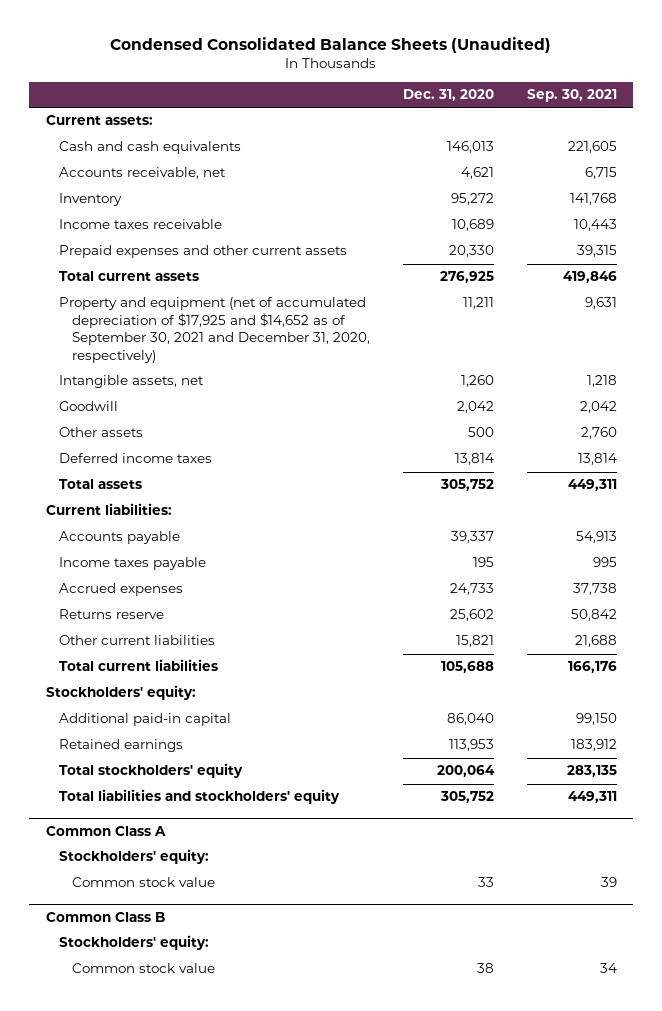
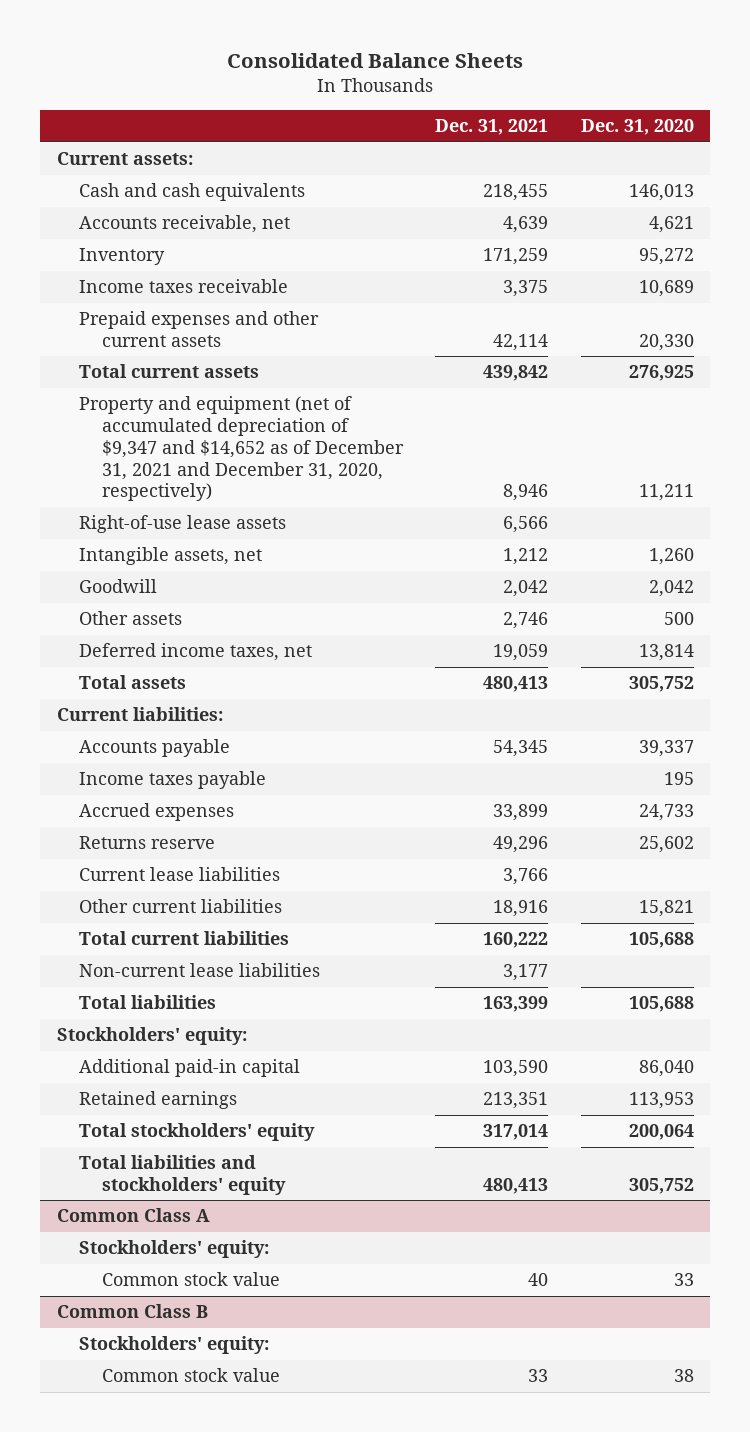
[110,37,552,54] Condensed Consolidated Balance Sheets (Unaudited) -> [227,53,524,69] Consolidated Balance Sheets
[526,89,617,103] Sep. 30, 2021 -> none
none -> [435,119,549,136] Dec. 31, 2021
[59,297,371,363] Property and equipment (net of accumulated depreciation of $17,925 and $14,652 as of September 30, 2021 and December 31, 2020, respectively) -> [79,396,405,502] Property and equipment (net of accumulated depreciation of $9,347 and $14,652 as of December 31, 2021 and December 31, 2020, respectively)
none -> [79,515,287,534] Right-of-use lease assets
[59,453,213,464] Deferred income taxes -> [79,643,313,662] Deferred income taxes, net
none -> [79,867,281,882] Current lease liabilities
none -> [79,963,321,978] Non-current lease liabilities
none -> [79,995,217,1010] Total liabilities

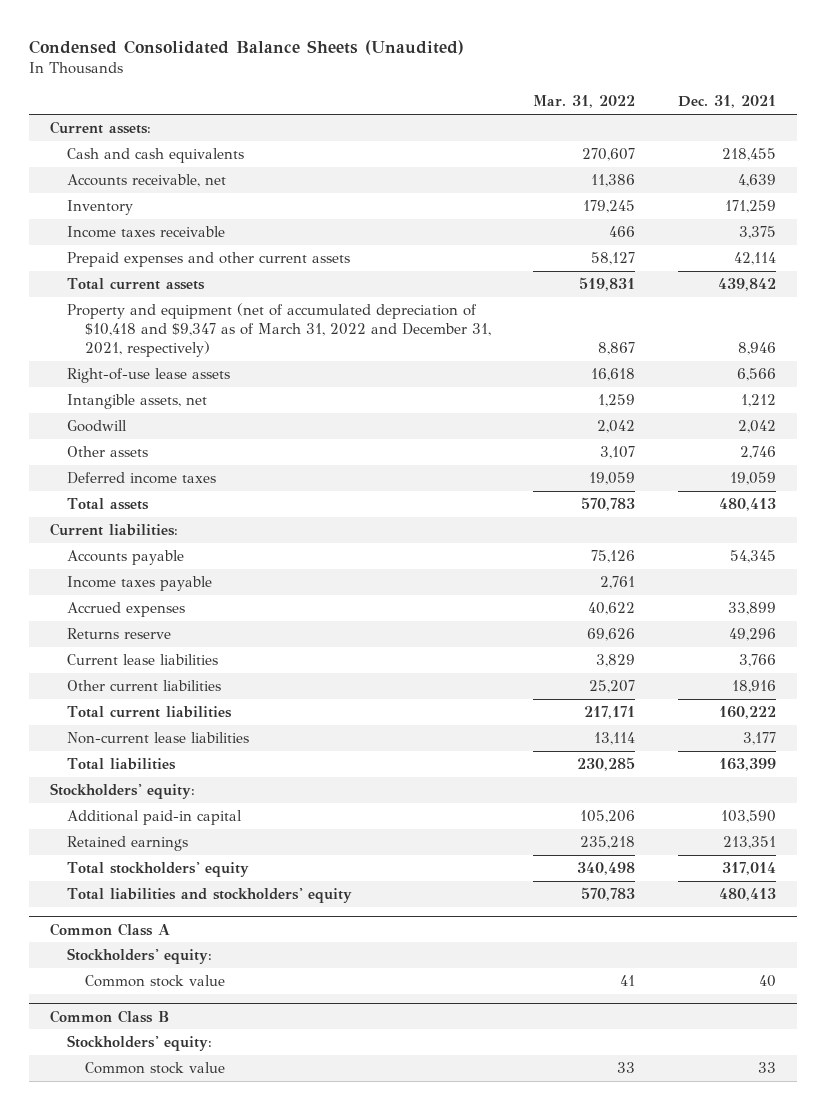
[227,53,524,69] Consolidated Balance Sheets -> [28,39,464,55] Condensed Consolidated Balance Sheets (Unaudited)
[580,119,694,136] Dec. 31, 2020 -> none
none -> [533,95,636,109] Mar. 31, 2022
[79,396,405,502] Property and equipment (net of accumulated depreciation of $9,347 and $14,652 as of December 31, 2021 and December 31, 2020, respectively) -> [67,303,491,358] Property and equipment (net of accumulated depreciation of $10,418 and $9,347 as of March 31, 2022 and December 31, 2021, respectively)
[79,643,313,662] Deferred income taxes, net -> [67,472,217,485] Deferred income taxes

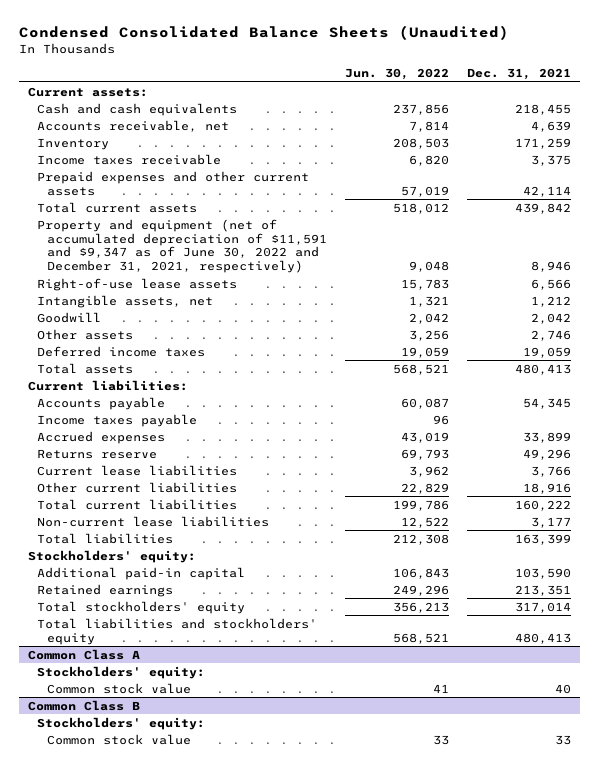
[533,95,636,109] Mar. 31, 2022 -> none
none -> [344,68,449,81] Jun. 30, 2022
[67,303,491,358] Property and equipment (net of accumulated depreciation of $10,418 and $9,347 as of March 31, 2022 and December 31, 2021, respectively) -> [37,218,327,274] Property and equipment (net of accumulated depreciation of $11,591 and $9,347 as of June 30, 2022 and December 31, 2021, respectively)

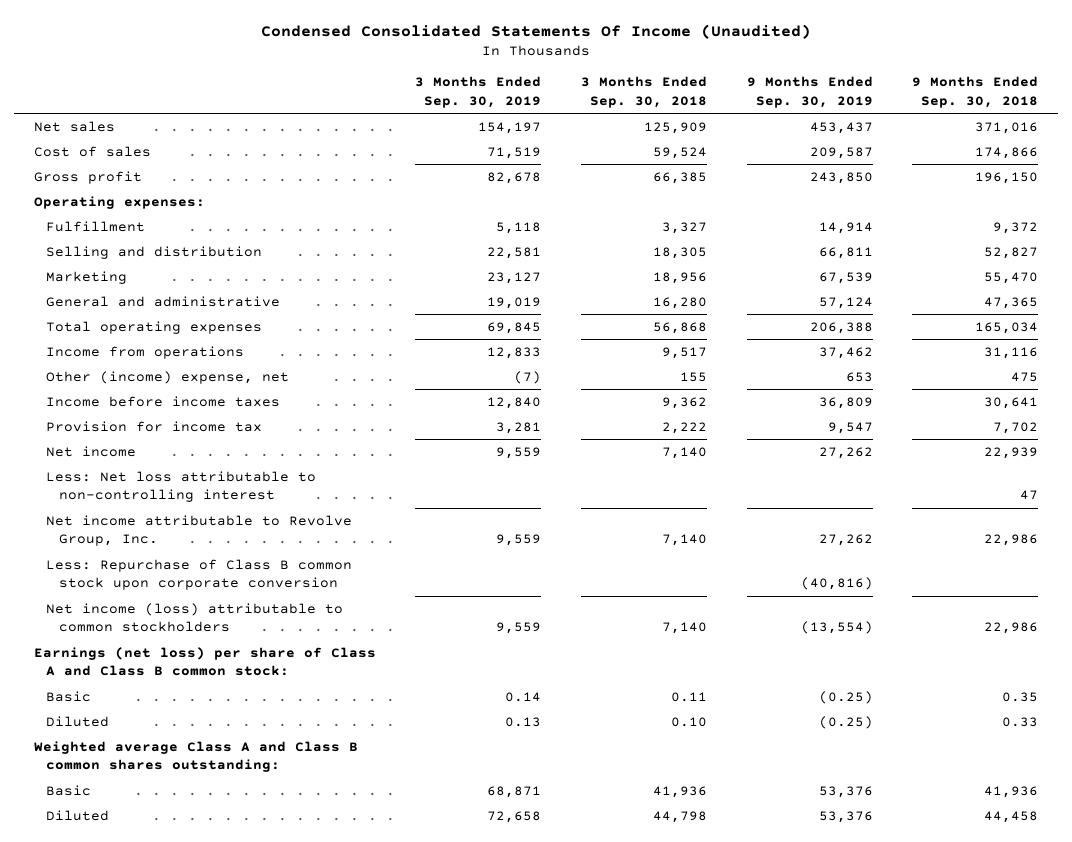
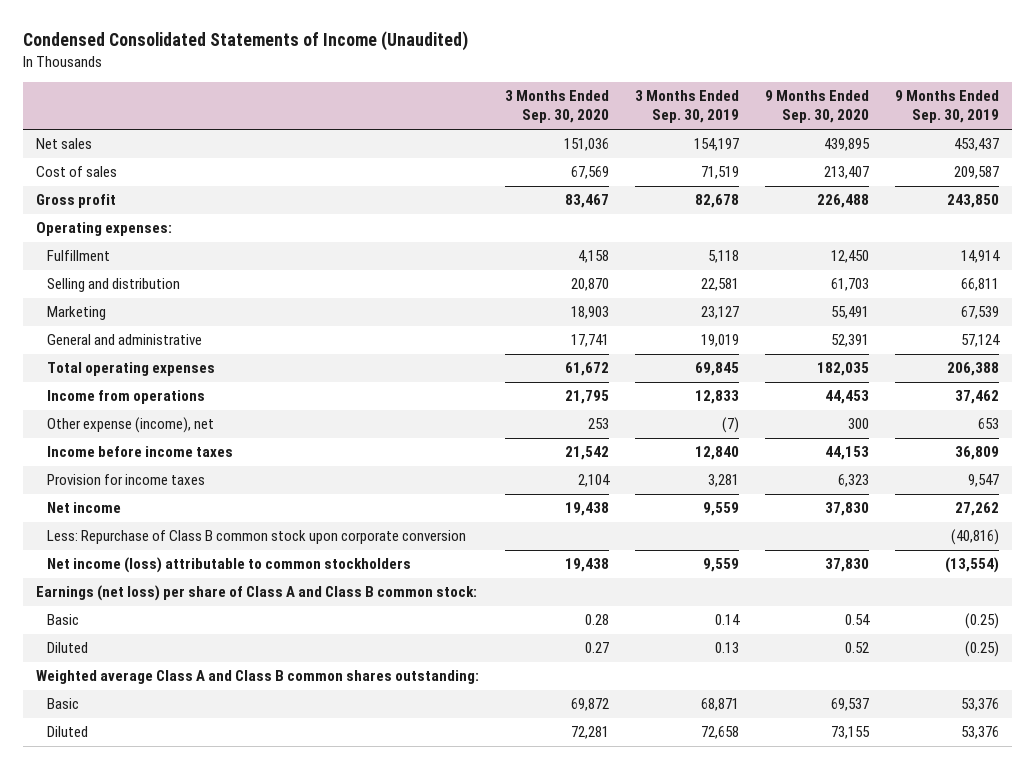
[260,23,811,39] Condensed Consolidated Statements Of Income (Unaudited) -> [23,31,469,52] Condensed Consolidated Statements of Income (Unaudited)
[580,76,707,108] 3 Months Ended Sep. 30, 2018 -> none
[912,76,1039,108] 9 Months Ended Sep. 30, 2018 -> none
none -> [504,90,609,124] 3 Months Ended Sep. 30, 2020
none -> [764,90,869,124] 9 Months Ended Sep. 30, 2020
[46,370,290,384] Other (income) expense, net -> [47,417,215,434] Other expense (income), net
[46,420,263,432] Provision for income tax -> [47,474,206,486] Provision for income taxes
[46,470,317,503] Less: Net loss attributable to non-controlling interest -> none
[46,514,353,547] Net income attributable to Revolve Group, Inc. -> none

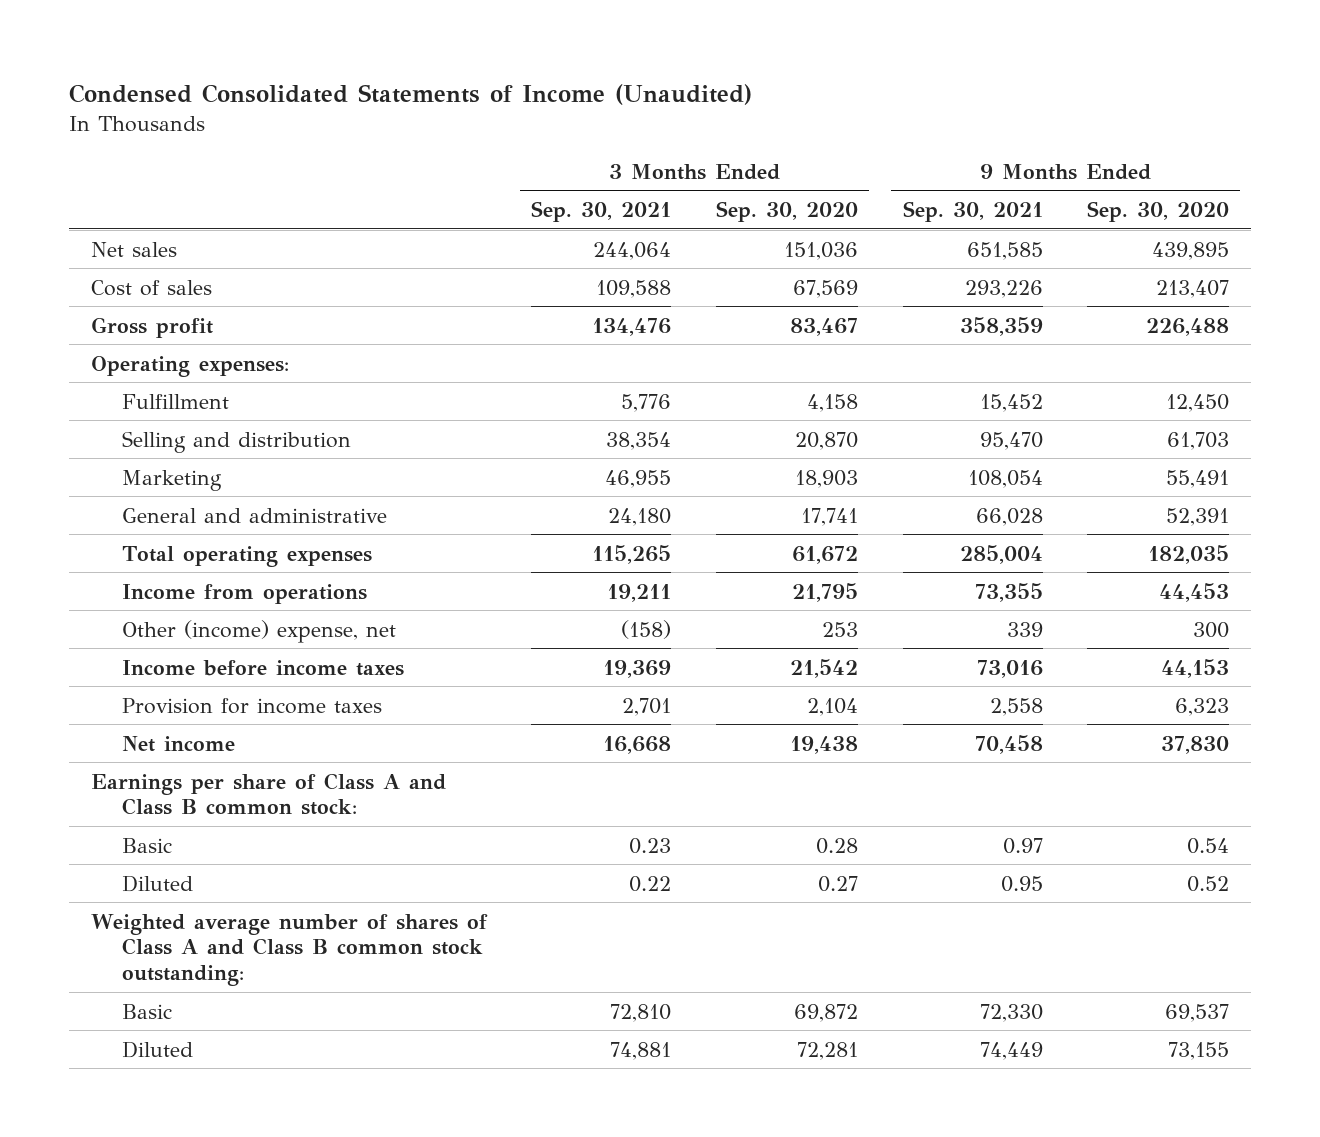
[634,90,739,124] 3 Months Ended Sep. 30, 2019 -> none
[894,90,999,124] 9 Months Ended Sep. 30, 2019 -> none
none -> [531,200,672,222] Sep. 30, 2021
none -> [902,200,1043,222] Sep. 30, 2021
[47,417,215,434] Other expense (income), net -> [121,619,396,643] Other (income) expense, net
[47,530,467,545] Less: Repurchase of Class B common stock upon corporate conversion -> none
[47,557,412,574] Net income (loss) attributable to common stockholders -> none
[36,585,478,602] Earnings (net loss) per share of Class A and Class B common stock: -> [90,772,446,816] Earnings per share of Class A and Class B common stock:
[36,670,480,685] Weighted average Class A and Class B common shares outstanding: -> [90,913,488,987] Weighted average number of shares of Class A and Class B common stock outstanding:

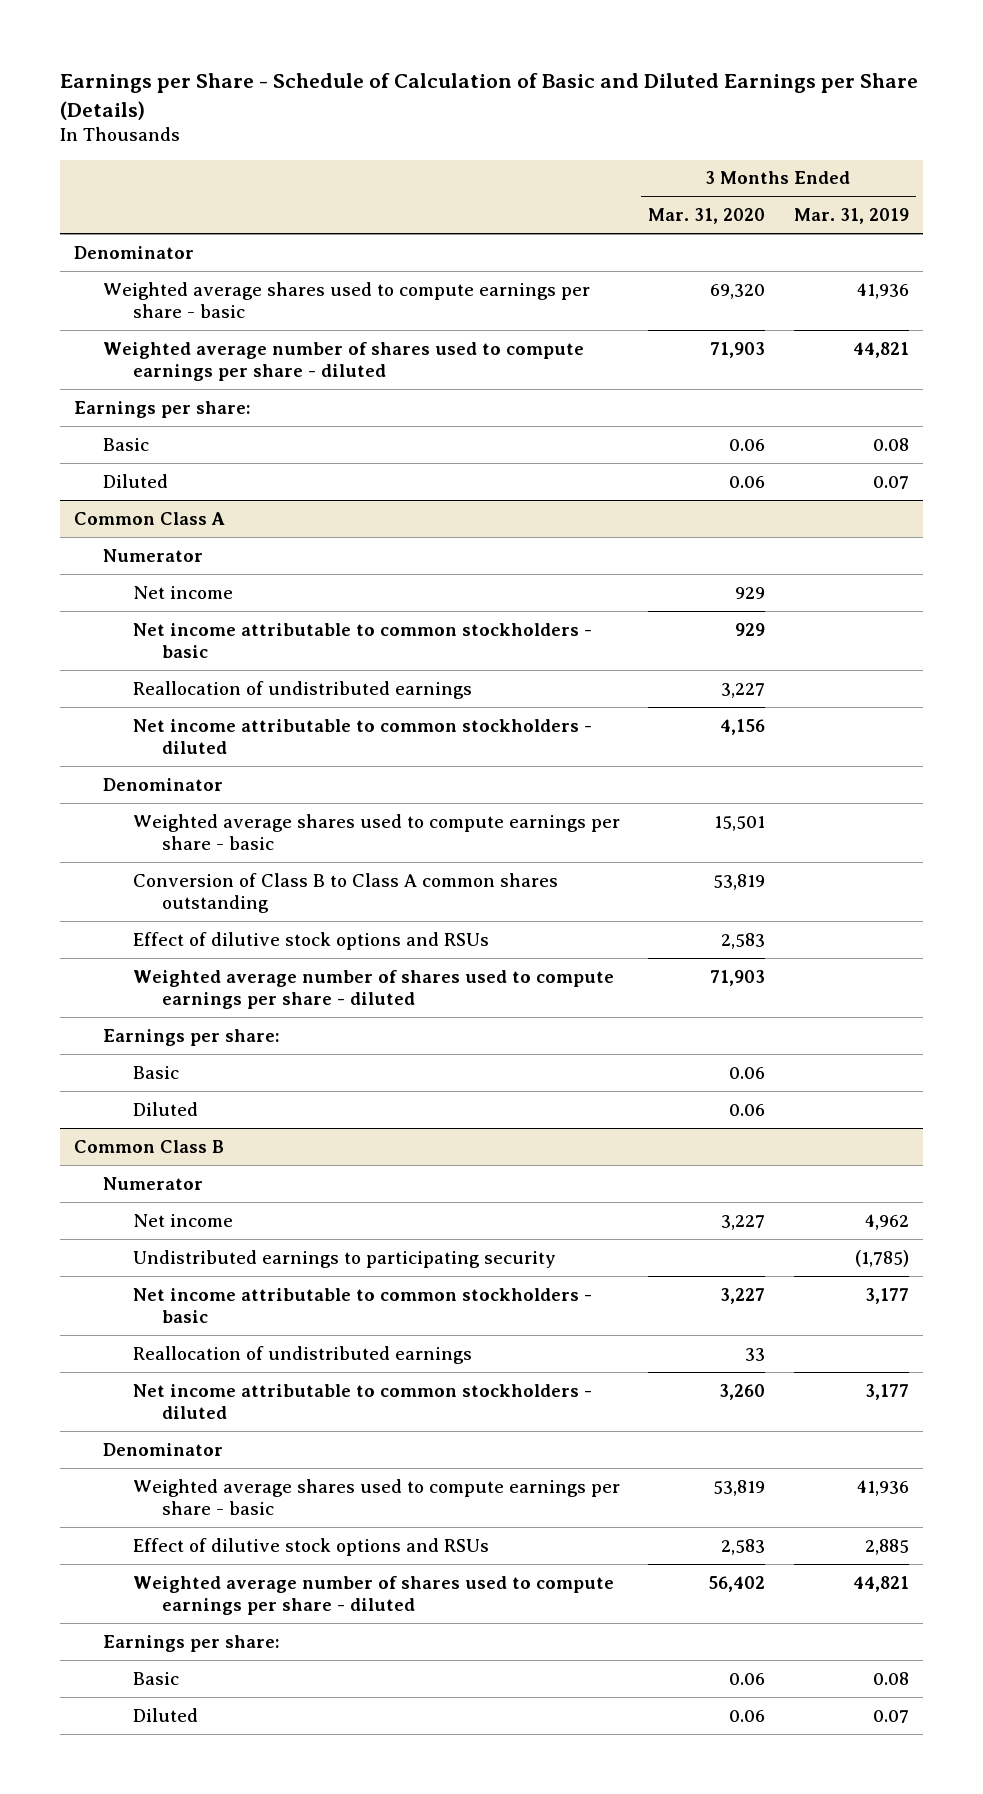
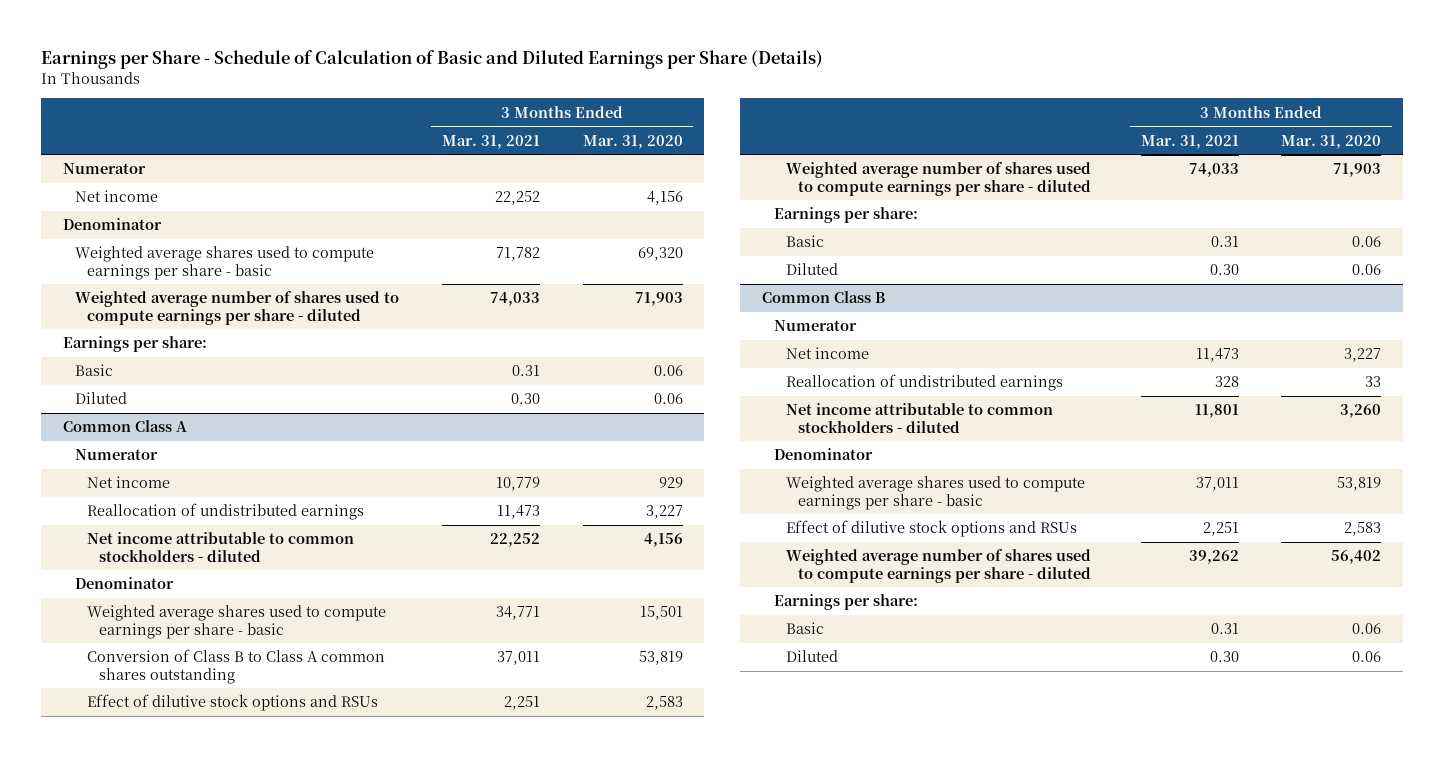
[793,208,909,225] Mar. 31, 2019 -> none
none -> [441,134,540,149] Mar. 31, 2021
none -> [62,163,146,175] Numerator
none -> [74,190,158,203] Net income
[132,622,592,659] Net income attributable to common stockholders - basic -> none
[132,1249,556,1268] Undistributed earnings to participating security -> none
[132,1287,592,1324] Net income attributable to common stockholders - basic -> none

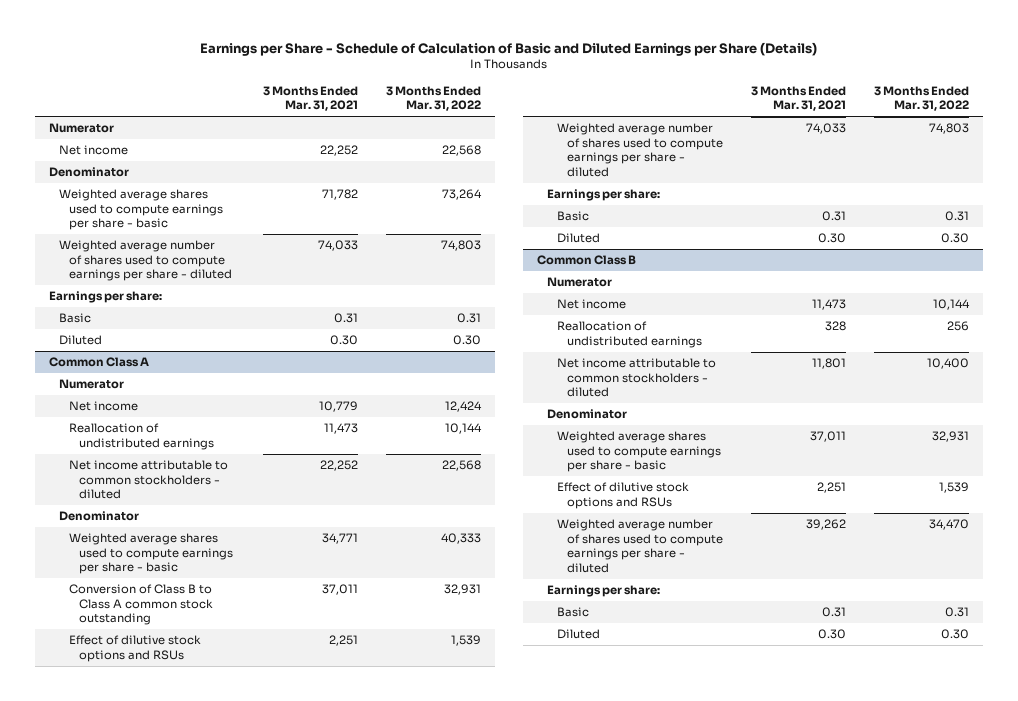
[582,134,683,149] Mar. 31, 2020 -> none
none -> [385,85,481,112] 3 Months Ended Mar. 31, 2022
[86,649,385,684] Conversion of Class B to Class A common shares outstanding -> [68,584,213,626] Conversion of Class B to Class A common stock outstanding

